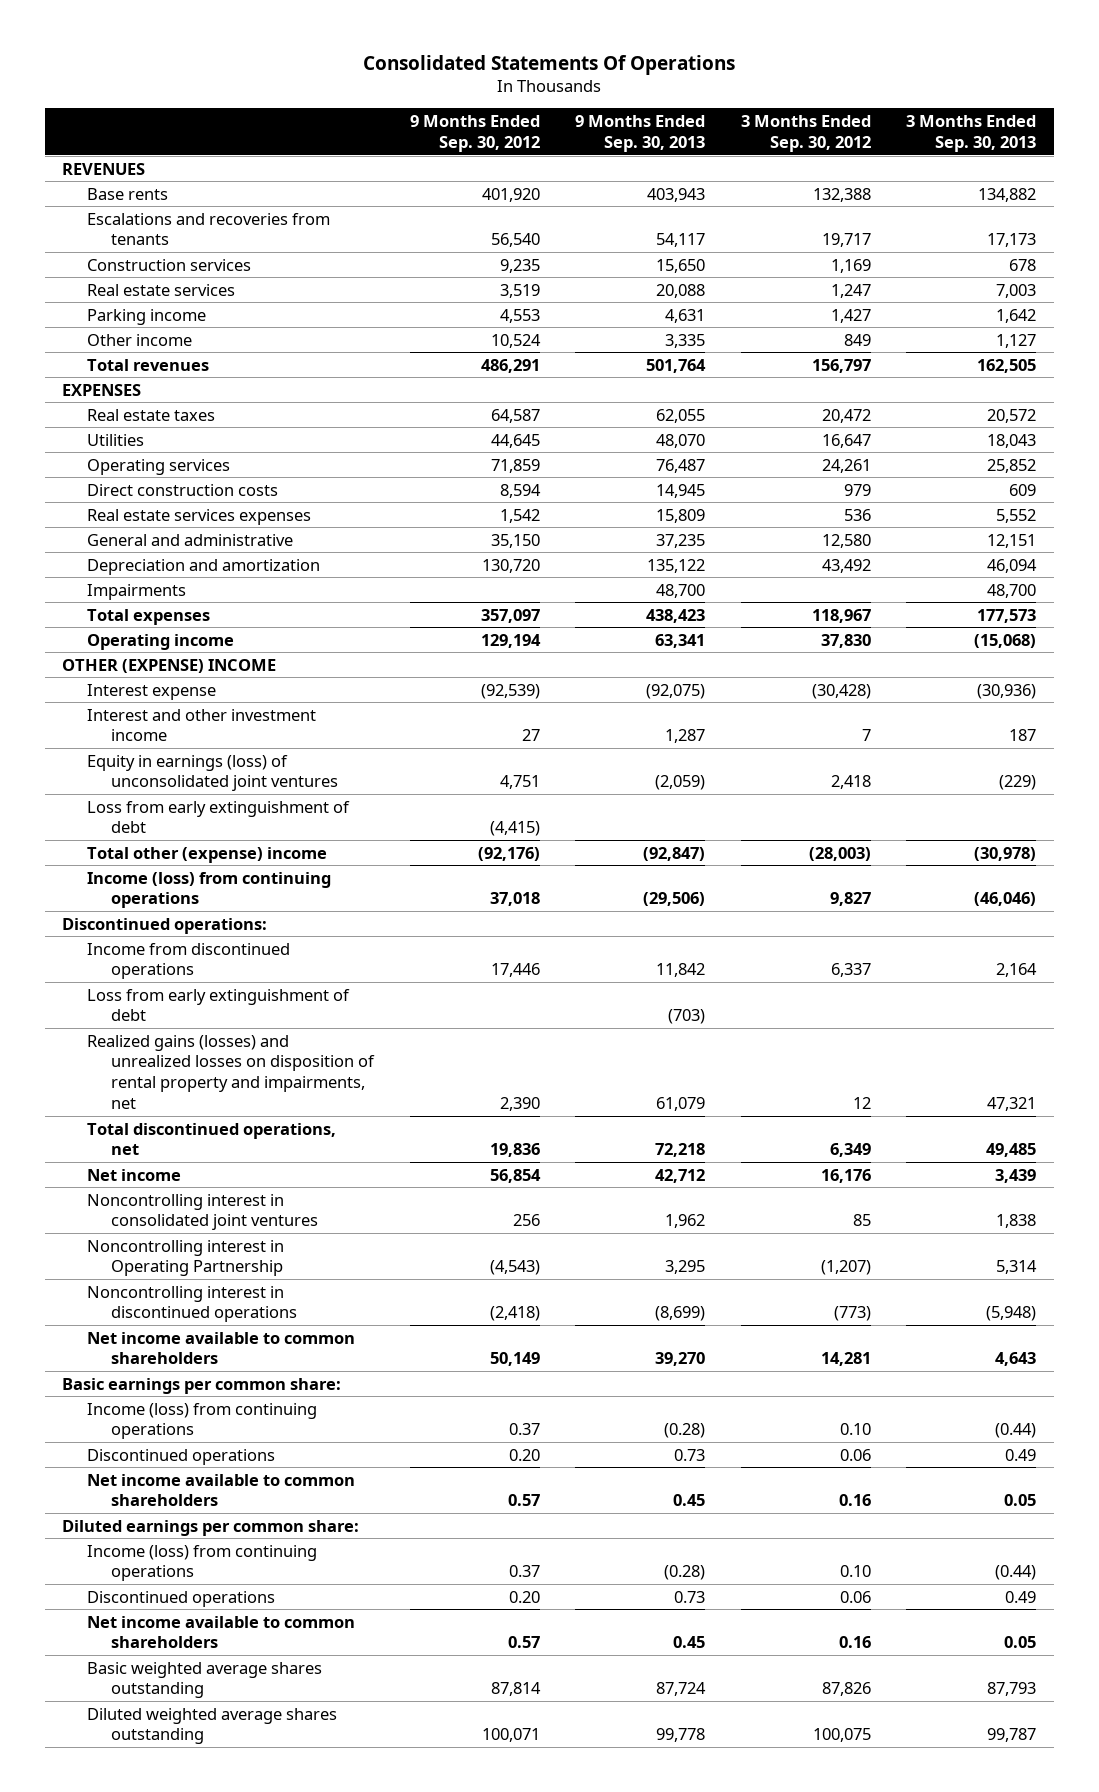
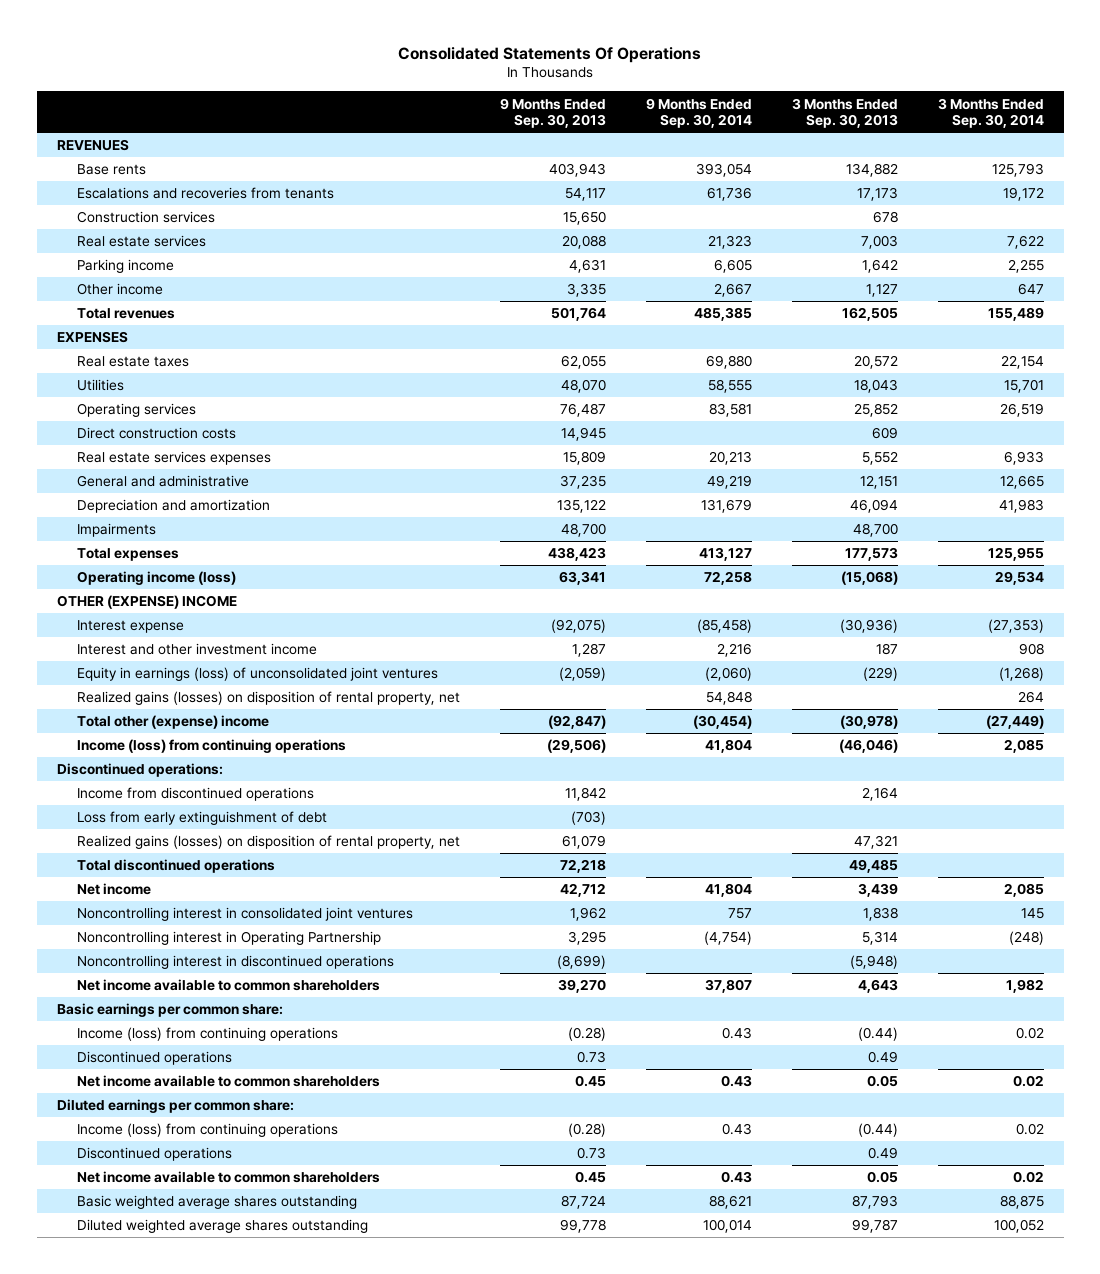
[409,115,540,152] 9 Months Ended Sep. 30, 2012 -> none
[740,115,871,152] 3 Months Ended Sep. 30, 2012 -> none
none -> [645,97,752,129] 9 Months Ended Sep. 30, 2014
none -> [937,97,1044,129] 3 Months Ended Sep. 30, 2014
[86,633,234,650] Operating income -> [77,571,237,586] Operating income (loss)
[86,800,350,834] Loss from early extinguishment of debt -> none
none -> [77,691,461,706] Realized gains (losses) on disposition of rental property, net
[86,1034,376,1109] Realized gains (losses) and unrealized losses on disposition of rental property and impairments, net -> [77,835,461,850] Realized gains (losses) on disposition of rental property, net
[86,1122,336,1156] Total discontinued operations, net -> [77,859,276,874] Total discontinued operations

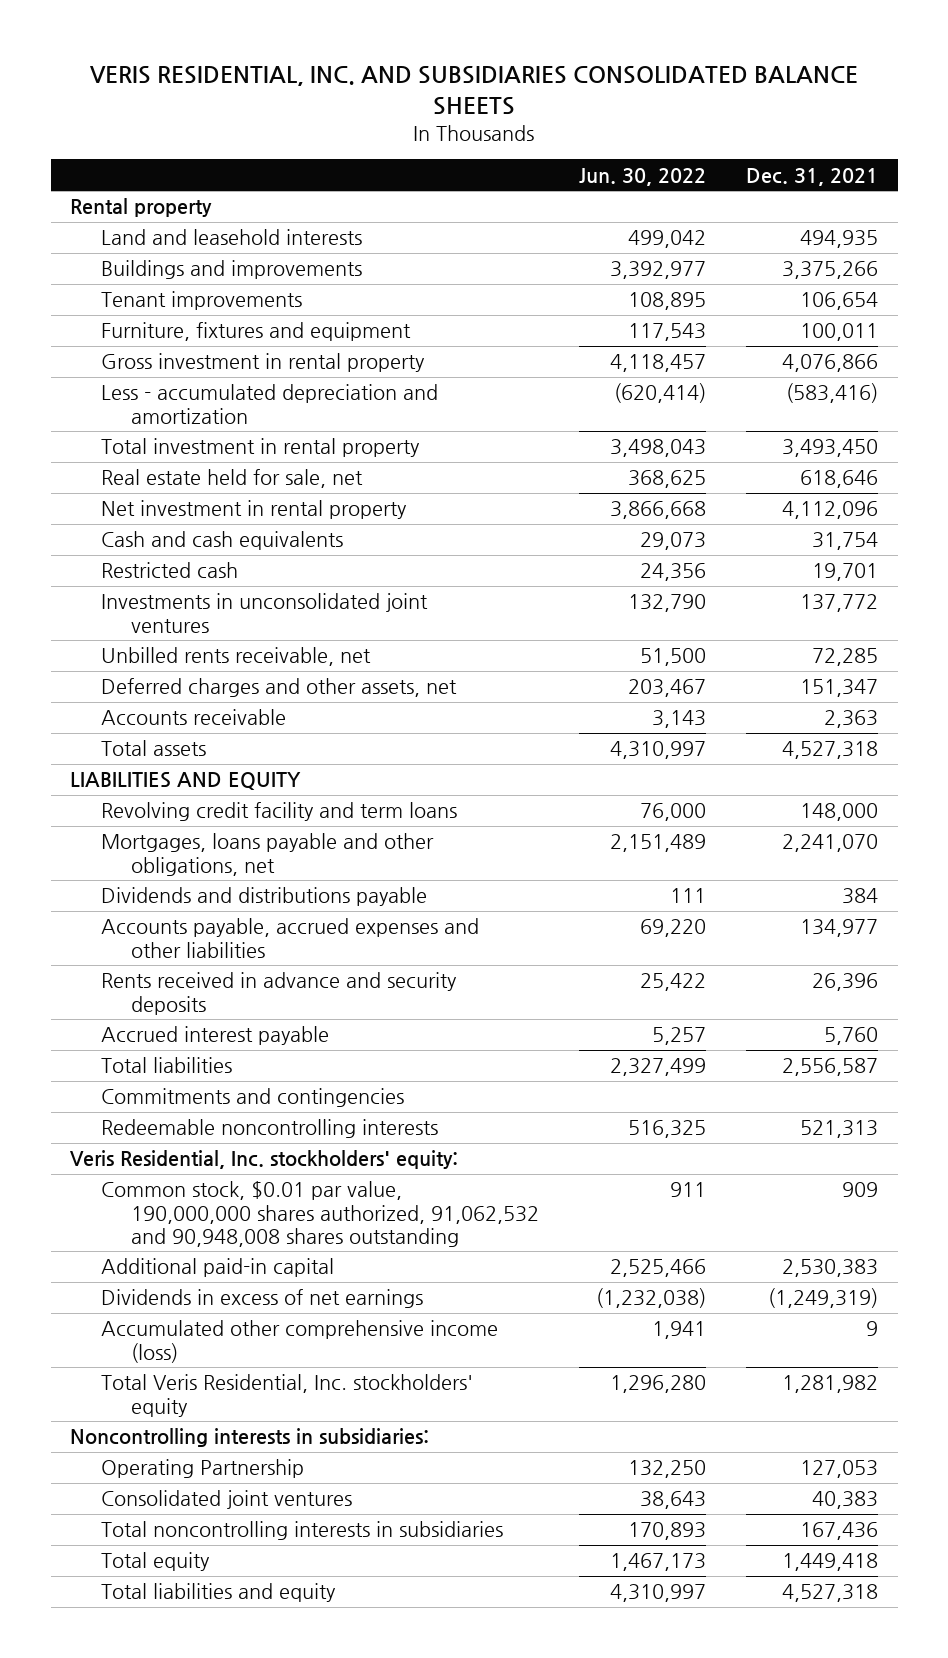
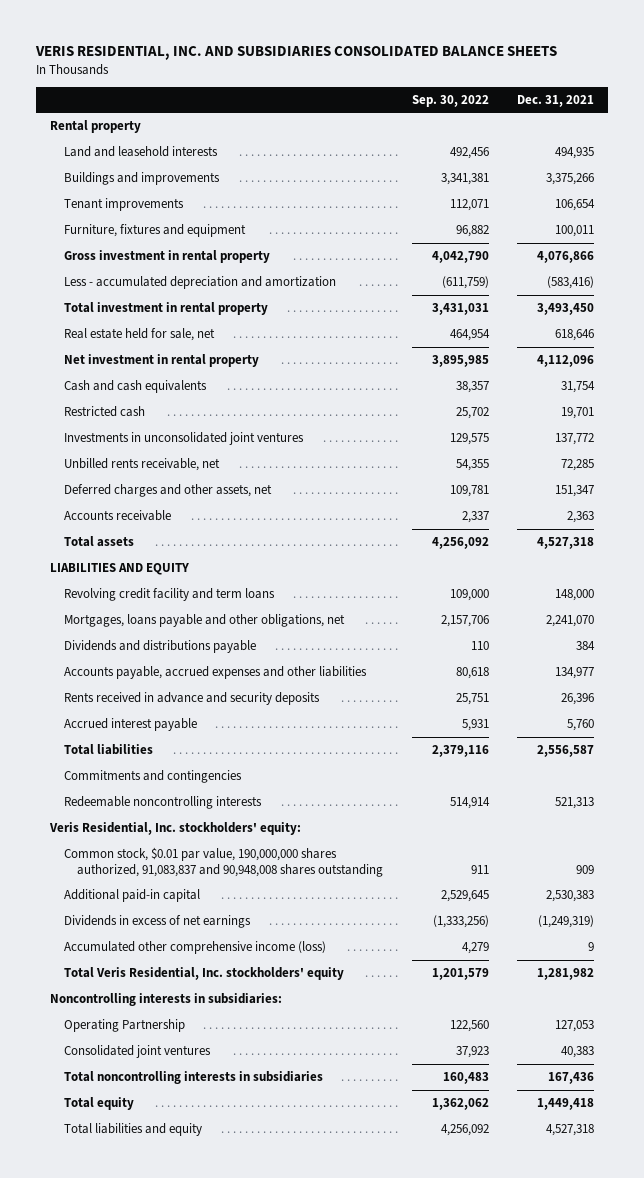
[579,167,707,186] Jun. 30, 2022 -> none
none -> [411,94,489,107] Sep. 30, 2022
[100,1181,540,1247] Common stock, $0.01 par value, 190,000,000 shares authorized, 91,062,532 and 90,948,008 shares outstanding -> [63,847,384,877] Common stock, $0.01 par value, 190,000,000 shares authorized, 91,083,837 and 90,948,008 shares outstanding

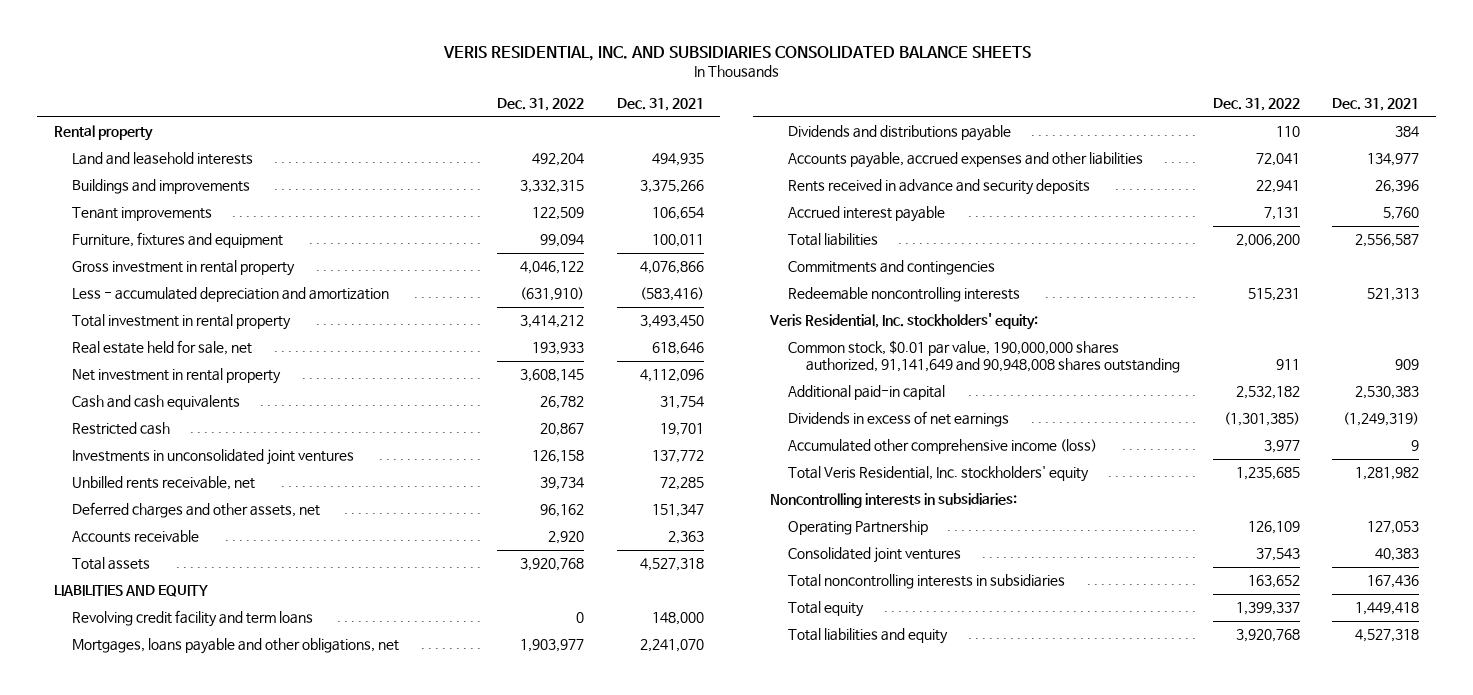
[411,94,489,107] Sep. 30, 2022 -> none
none -> [496,97,584,111] Dec. 31, 2022
[63,847,384,877] Common stock, $0.01 par value, 190,000,000 shares authorized, 91,083,837 and 90,948,008 shares outstanding -> [787,340,1181,374] Common stock, $0.01 par value, 190,000,000 shares authorized, 91,141,649 and 90,948,008 shares outstanding

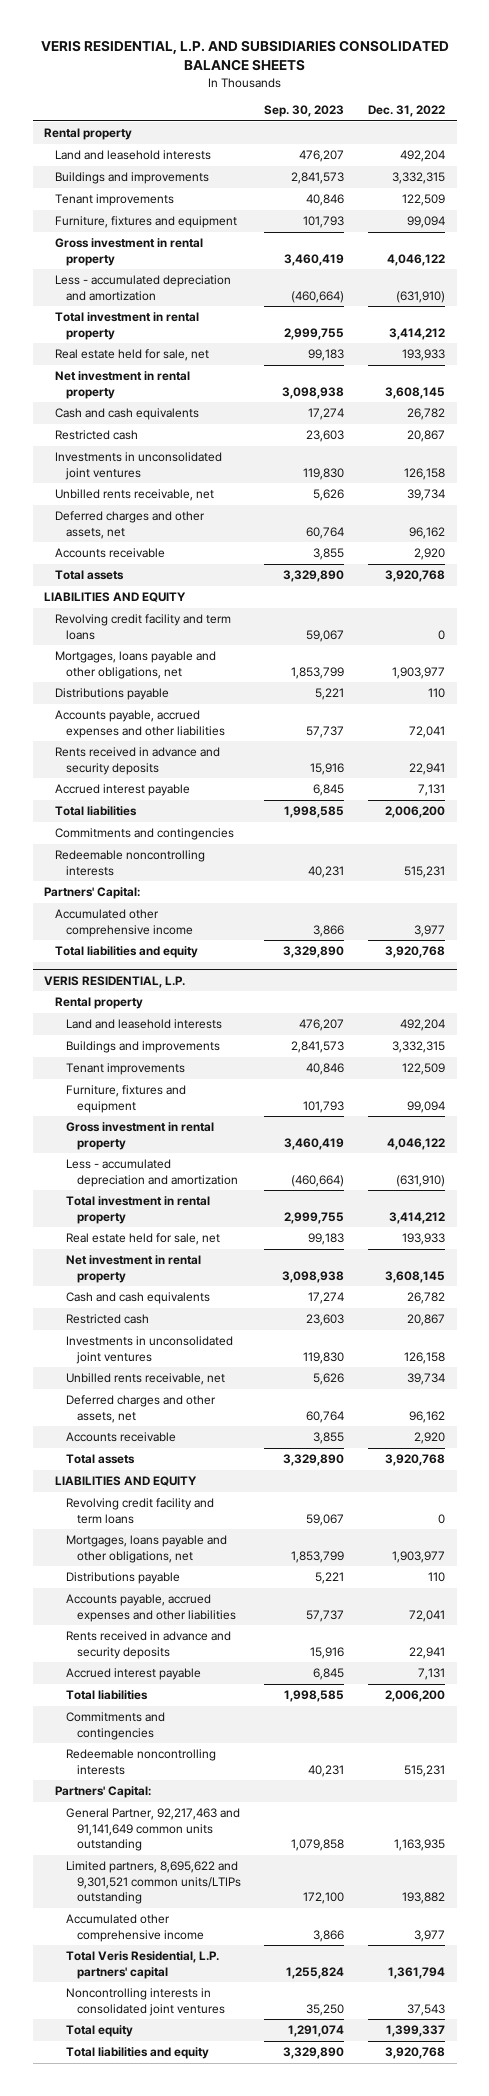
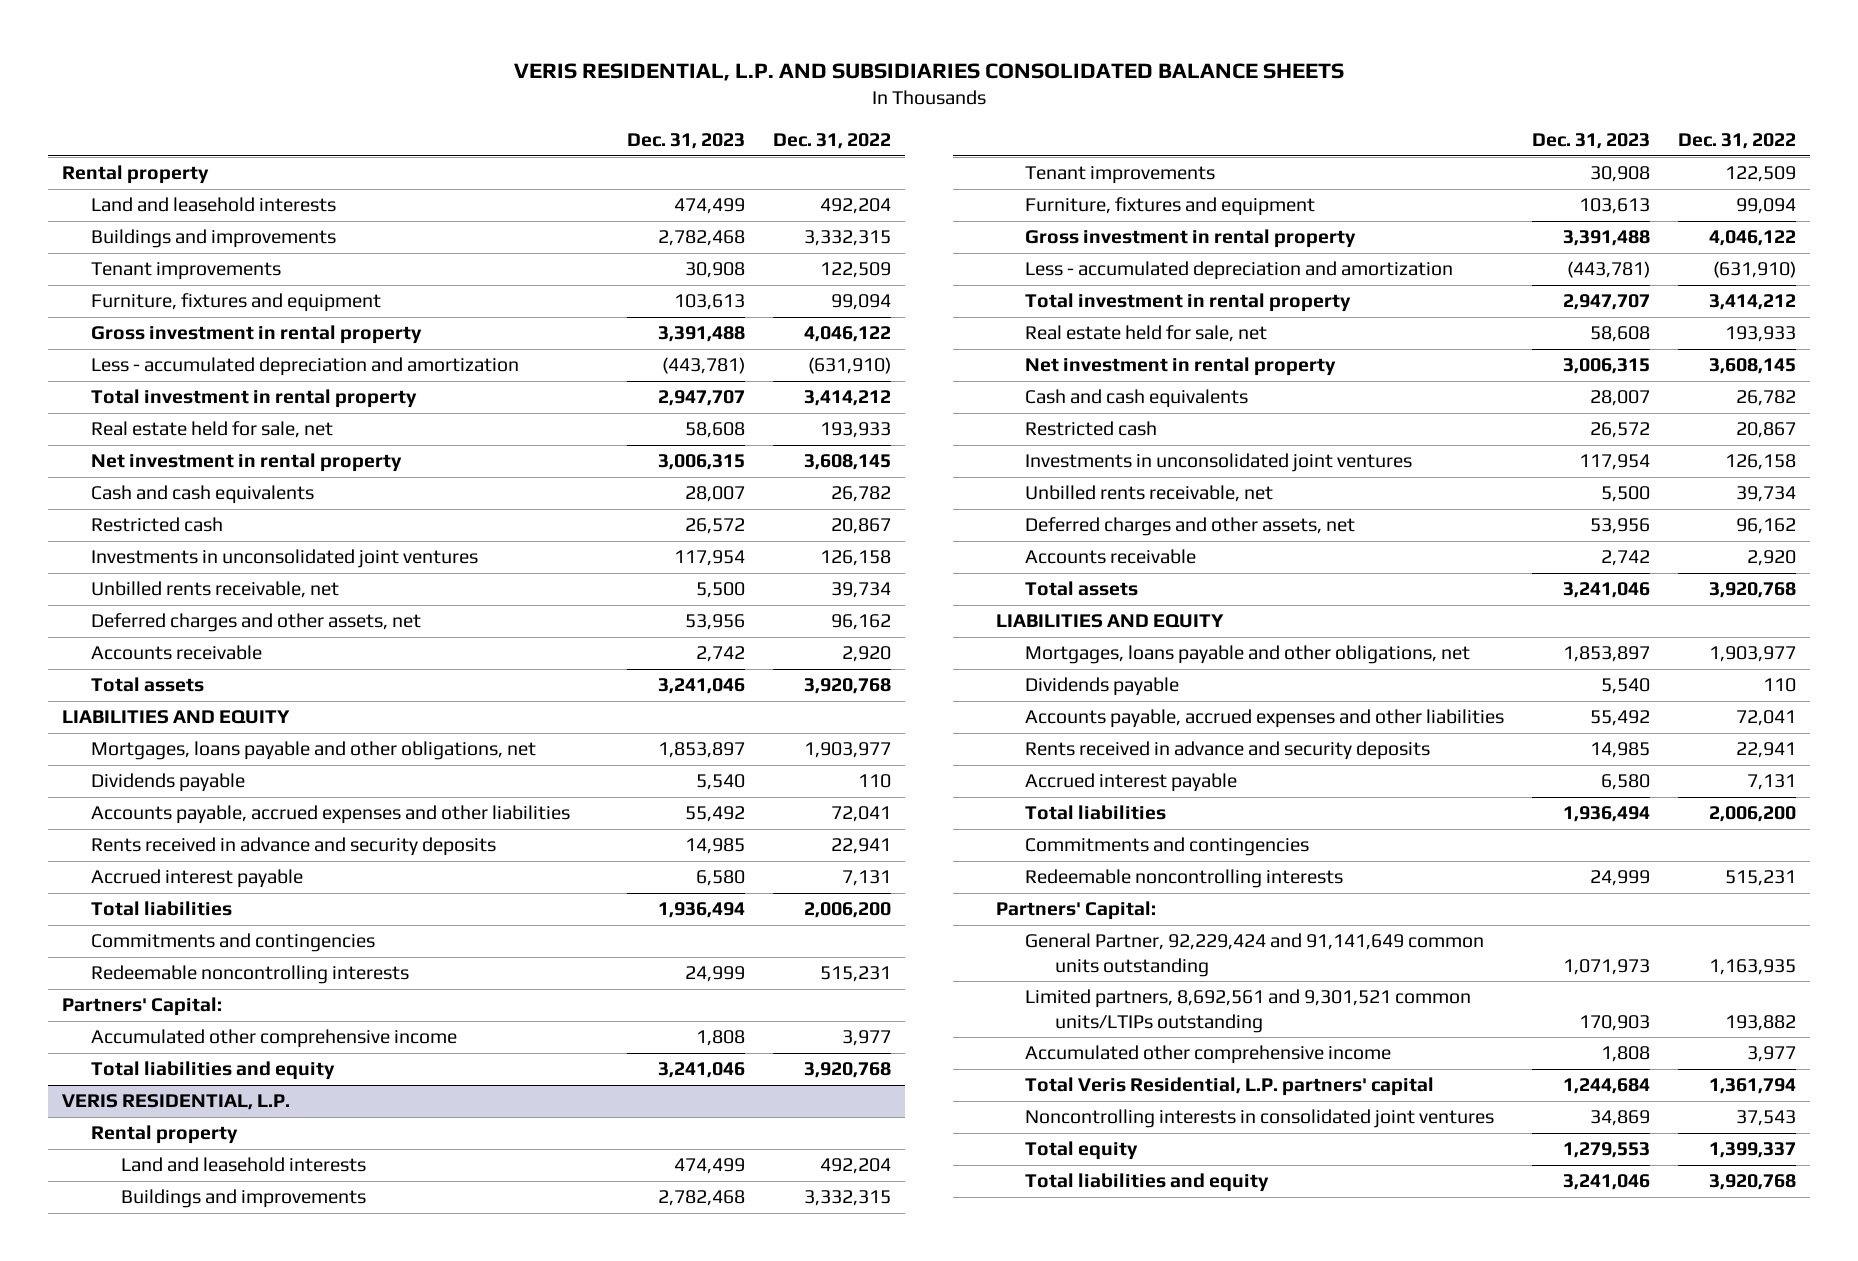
[264,105,345,118] Sep. 30, 2023 -> none
none -> [627,132,746,149] Dec. 31, 2023
[55,614,232,640] Revolving credit facility and term loans -> none
[55,688,170,701] Distributions payable -> [91,773,246,793] Dividends payable
[65,1498,214,1524] Revolving credit facility and term loans -> none
[65,1572,180,1585] Distributions payable -> [1025,677,1180,697] Dividends payable
[65,1808,240,1852] General Partner, 92,217,463 and 91,141,649 common units outstanding -> [1025,933,1485,977] General Partner, 92,229,424 and 91,141,649 common units outstanding
[65,1861,241,1905] Limited partners, 8,695,622 and 9,301,521 common units/LTIPs outstanding -> [1025,989,1472,1033] Limited partners, 8,692,561 and 9,301,521 common units/LTIPs outstanding

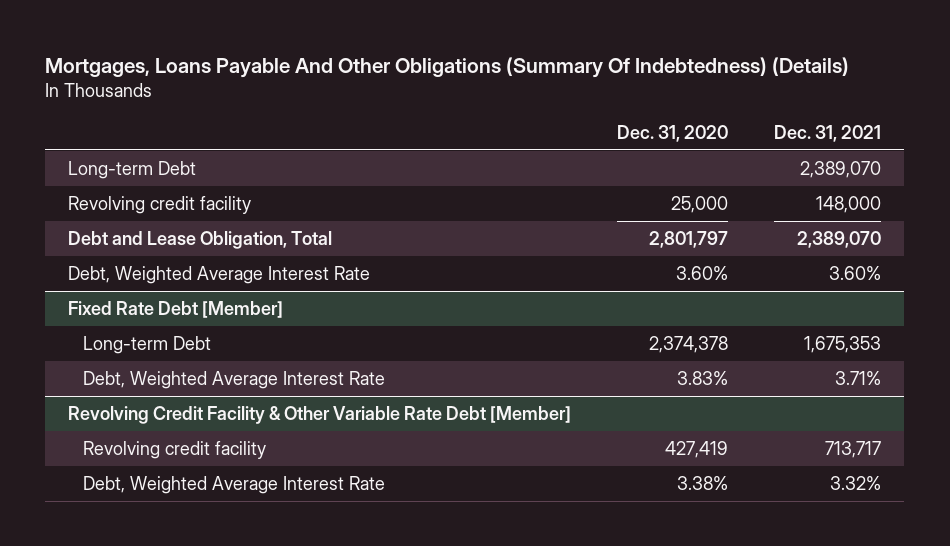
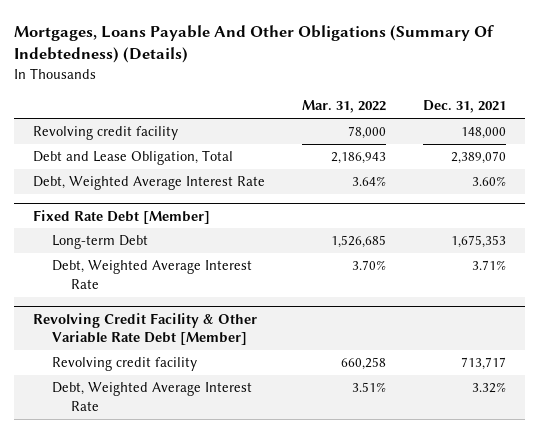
[617,124,729,142] Dec. 31, 2020 -> none
none -> [302,100,387,114] Mar. 31, 2022
[68,161,197,180] Long-term Debt -> none

